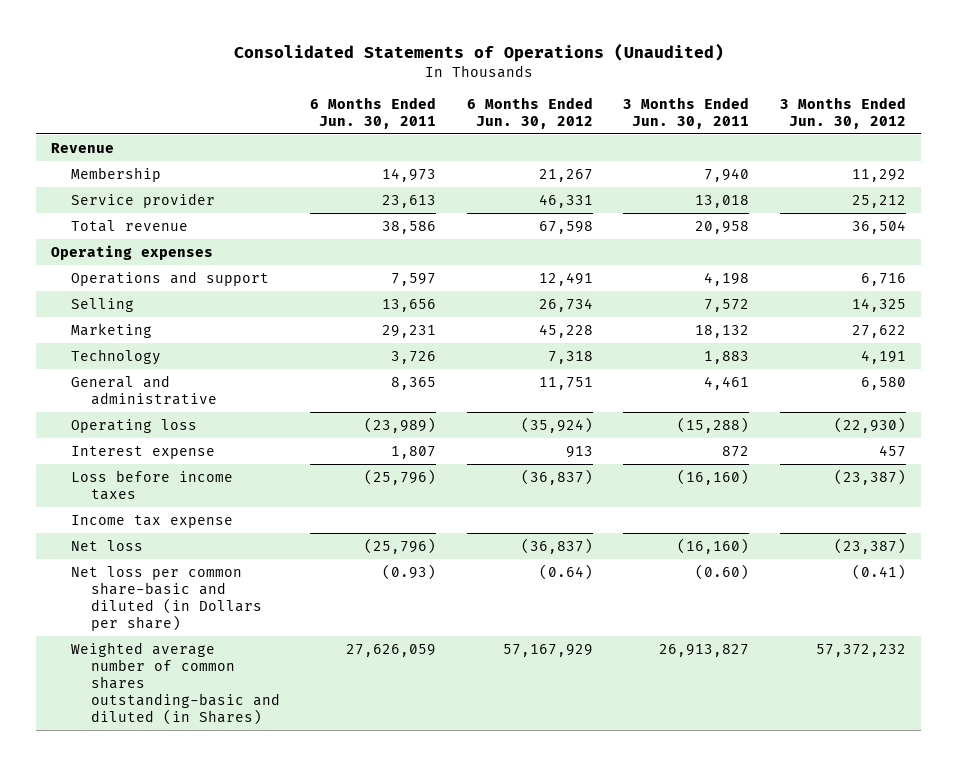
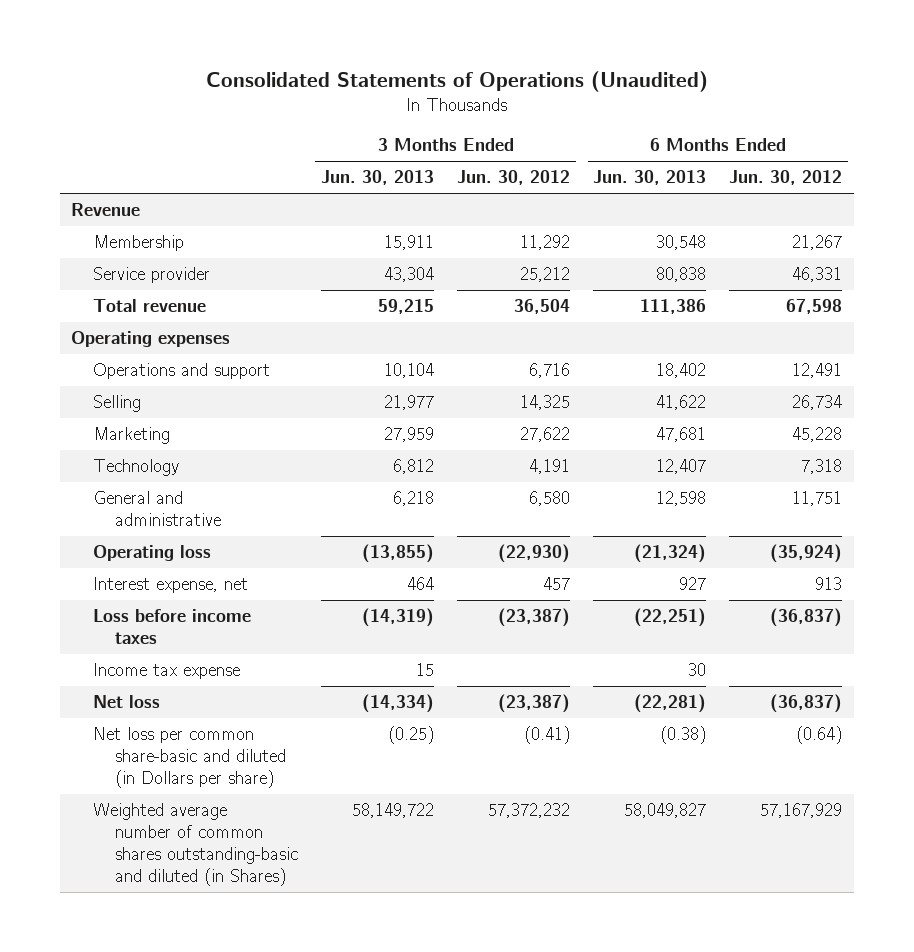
[310,96,437,129] 6 Months Ended Jun. 30, 2011 -> none
[623,96,750,129] 3 Months Ended Jun. 30, 2011 -> none
none -> [321,170,435,186] Jun. 30, 2013
none -> [593,170,707,186] Jun. 30, 2013
[71,445,216,459] Interest expense -> [93,577,249,594] Interest expense, net

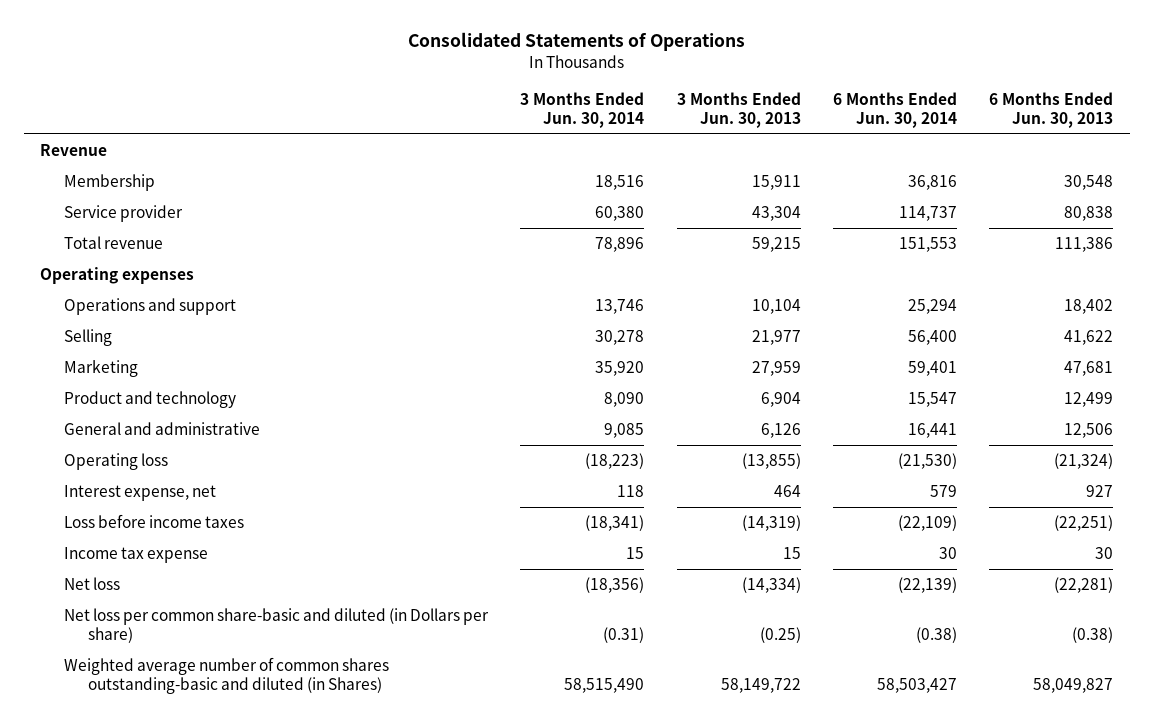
[205,71,708,93] Consolidated Statements of Operations (Unaudited) -> [407,32,745,52] Consolidated Statements of Operations
[457,170,571,186] Jun. 30, 2012 -> none
[729,170,843,186] Jun. 30, 2012 -> none
none -> [520,91,645,128] 3 Months Ended Jun. 30, 2014
none -> [833,91,958,128] 6 Months Ended Jun. 30, 2014
[93,459,180,477] Technology -> none
none -> [63,391,236,409] Product and technology
[393,491,435,507] 6,218 -> [760,423,801,439] 6,126
[656,491,707,507] 12,598 -> [1064,423,1114,439] 12,506

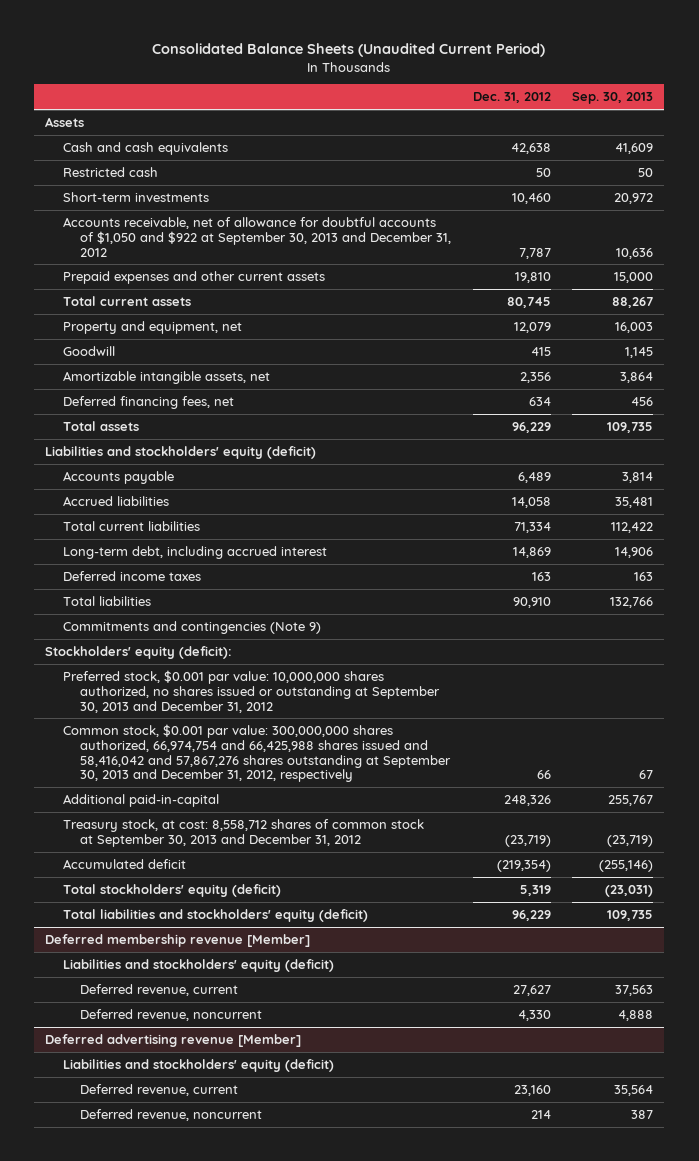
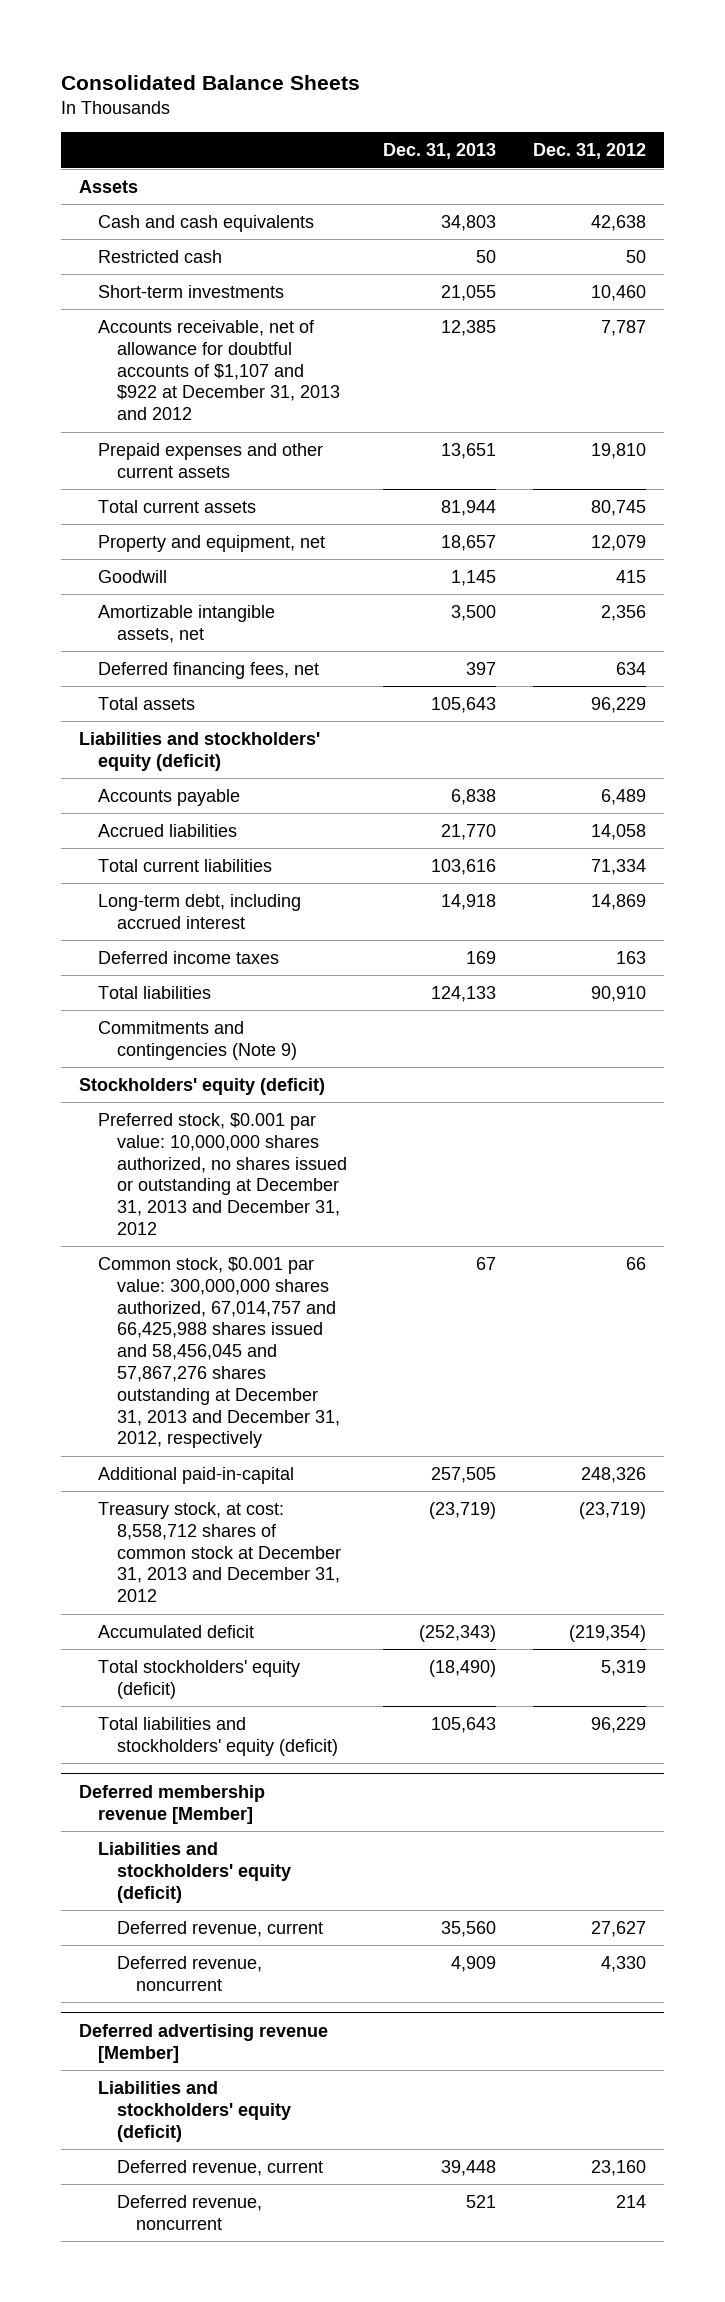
[152,43,546,58] Consolidated Balance Sheets (Unaudited Current Period) -> [61,74,361,90] Consolidated Balance Sheets
[572,92,654,105] Sep. 30, 2013 -> none
none -> [383,143,497,160] Dec. 31, 2013
[62,216,451,257] Accounts receivable, net of allowance for doubtful accounts of $1,050 and $922 at September 30, 2013 and December 31, 2012 -> [98,319,341,421] Accounts receivable, net of allowance for doubtful accounts of $1,107 and $922 at December 31, 2013 and 2012
[45,645,233,659] Stockholders' equity (deficit): -> [79,1077,326,1095] Stockholders' equity (deficit)
[62,669,440,713] Preferred stock, $0.001 par value: 10,000,000 shares authorized, no shares issued or outstanding at September 30, 2013 and December 31, 2012 -> [98,1112,348,1235] Preferred stock, $0.001 par value: 10,000,000 shares authorized, no shares issued or outstanding at December 31, 2013 and December 31, 2012
[62,723,451,783] Common stock, $0.001 par value: 300,000,000 shares authorized, 66,974,754 and 66,425,988 shares issued and 58,416,042 and 57,867,276 shares outstanding at September 30, 2013 and December 31, 2012, respectively -> [98,1256,341,1449] Common stock, $0.001 par value: 300,000,000 shares authorized, 67,014,757 and 66,425,988 shares issued and 58,456,045 and 57,867,276 shares outstanding at December 31, 2013 and December 31, 2012, respectively
[62,818,424,847] Treasury stock, at cost: 8,558,712 shares of common stock at September 30, 2013 and December 31, 2012 -> [98,1501,342,1603] Treasury stock, at cost: 8,558,712 shares of common stock at December 31, 2013 and December 31, 2012

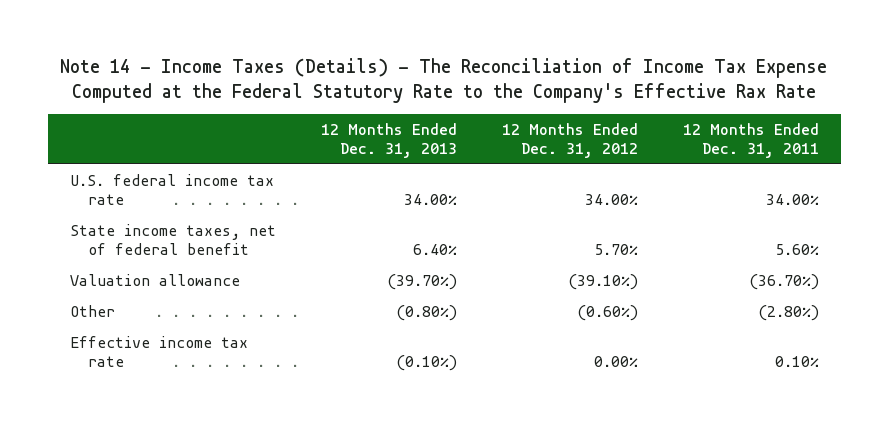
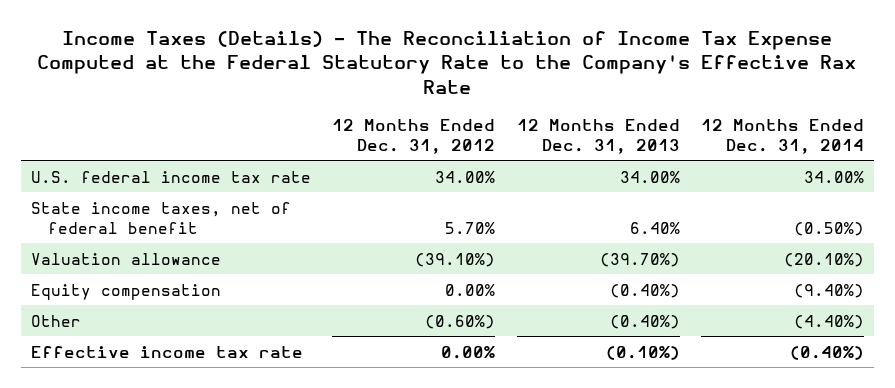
[60,57,828,103] Note 14 - Income Taxes (Details) - The Reconciliation of Income Tax Expense Computed at the Federal Statutory Rate to the Company's Effective Rax Rate -> [37,30,857,94] Income Taxes (Details) - The Reconciliation of Income Tax Expense Computed at the Federal Statutory Rate to the Company's Effective Rax Rate
[682,122,819,158] 12 Months Ended Dec. 31, 2011 -> none
none -> [700,118,864,154] 12 Months Ended Dec. 31, 2014
none -> [31,283,222,300] Equity compensation
[396,304,458,321] (0.80%) -> [609,314,680,329] (0.40%)

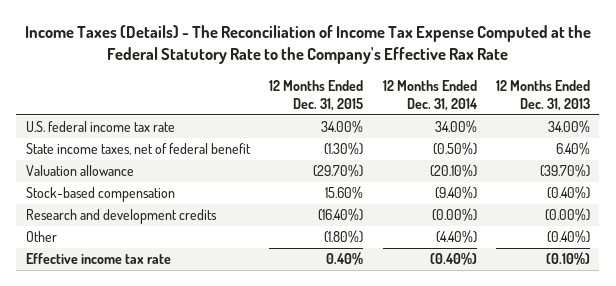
[332,118,496,154] 12 Months Ended Dec. 31, 2012 -> none
none -> [269,79,364,112] 12 Months Ended Dec. 31, 2015
[31,283,222,300] Equity compensation -> [25,187,175,203] Stock-based compensation
none -> [25,209,217,225] Research and development credits

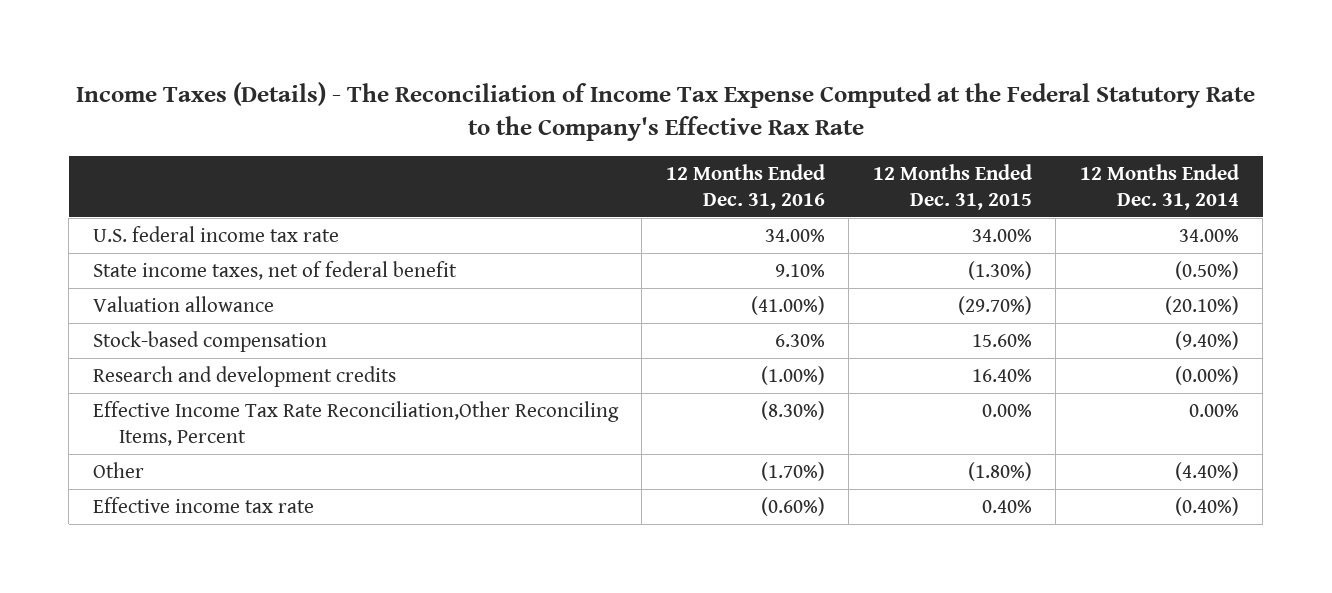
[495,79,590,112] 12 Months Ended Dec. 31, 2013 -> none
none -> [665,163,825,211] 12 Months Ended Dec. 31, 2016
[318,208,364,222] (16.40%) -> [971,368,1032,382] 16.40%
none -> [92,400,619,447] Effective Income Tax Rate Reconciliation,Other Reconciling Items, Percent

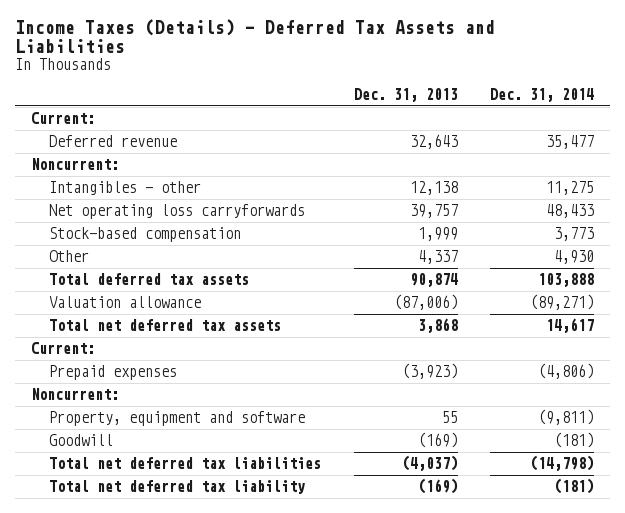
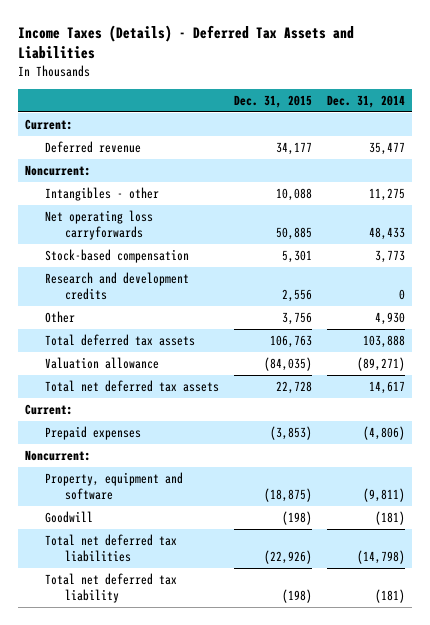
[353,87,458,102] Dec. 31, 2013 -> none
none -> [233,94,312,108] Dec. 31, 2015
none -> [45,272,190,300] Research and development credits

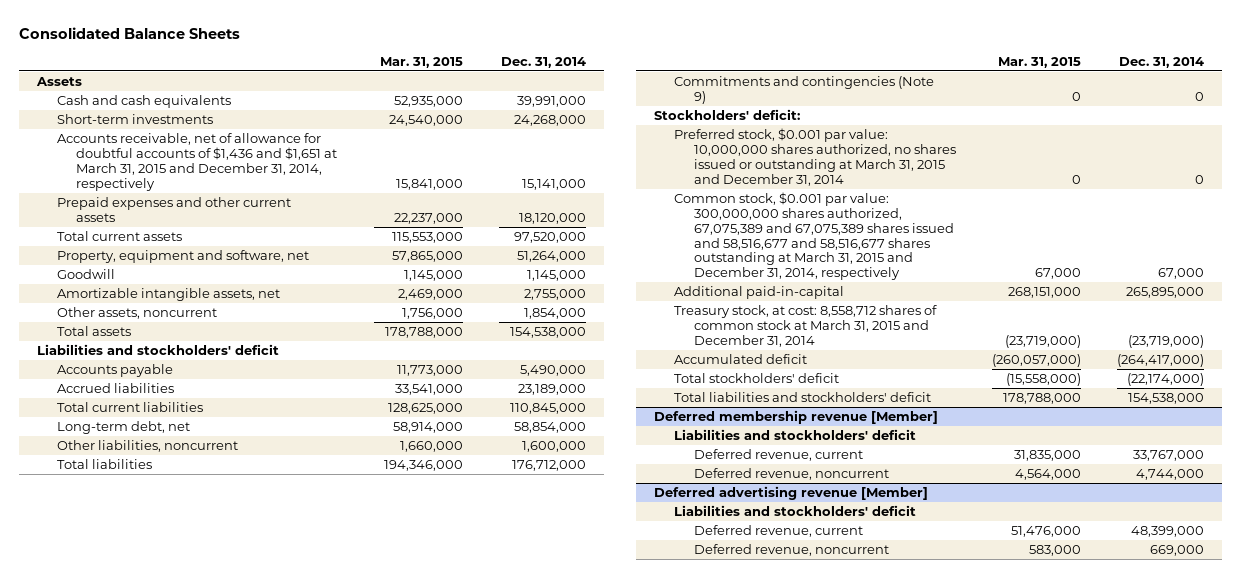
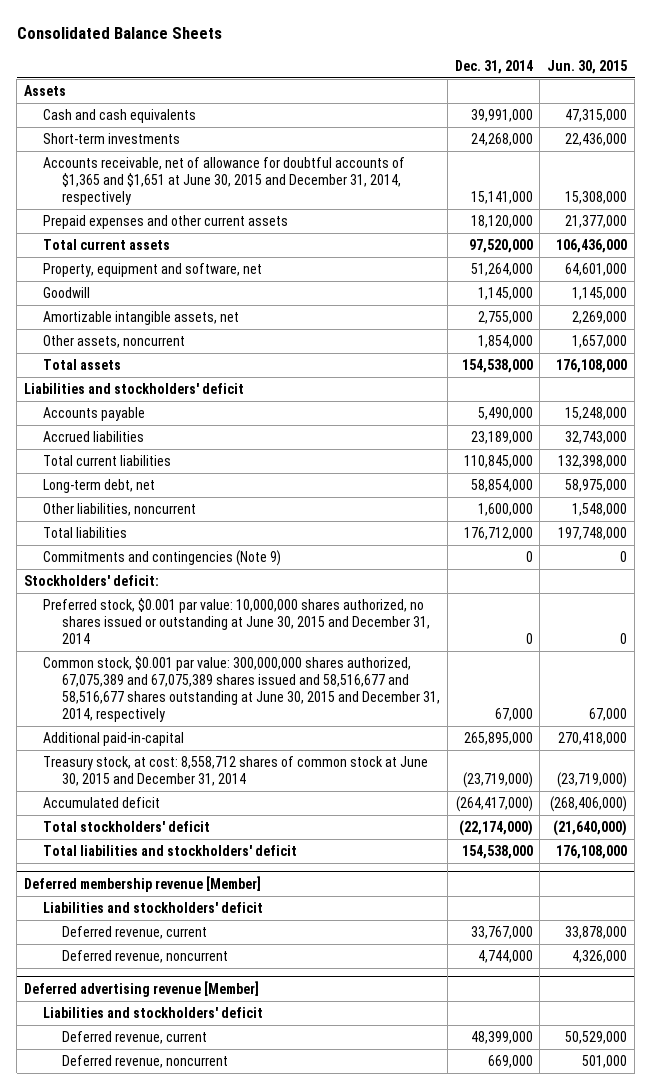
[380,56,464,68] Mar. 31, 2015 -> none
none -> [547,59,628,74] Jun. 30, 2015
[56,133,338,191] Accounts receivable, net of allowance for doubtful accounts of $1,436 and $1,651 at March 31, 2015 and December 31, 2014, respectively -> [43,157,406,205] Accounts receivable, net of allowance for doubtful accounts of $1,365 and $1,651 at June 30, 2015 and December 31, 2014, respectively
[673,128,956,186] Preferred stock, $0.001 par value: 10,000,000 shares authorized, no shares issued or outstanding at March 31, 2015 and December 31, 2014 -> [43,598,430,644] Preferred stock, $0.001 par value: 10,000,000 shares authorized, no shares issued or outstanding at June 30, 2015 and December 31, 2014
[673,192,954,281] Common stock, $0.001 par value: 300,000,000 shares authorized, 67,075,389 and 67,075,389 shares issued and 58,516,677 and 58,516,677 shares outstanding at March 31, 2015 and December 31, 2014, respectively -> [43,656,440,722] Common stock, $0.001 par value: 300,000,000 shares authorized, 67,075,389 and 67,075,389 shares issued and 58,516,677 and 58,516,677 shares outstanding at June 30, 2015 and December 31, 2014, respectively
[673,305,937,347] Treasury stock, at cost: 8,558,712 shares of common stock at March 31, 2015 and December 31, 2014 -> [43,756,429,787] Treasury stock, at cost: 8,558,712 shares of common stock at June 30, 2015 and December 31, 2014

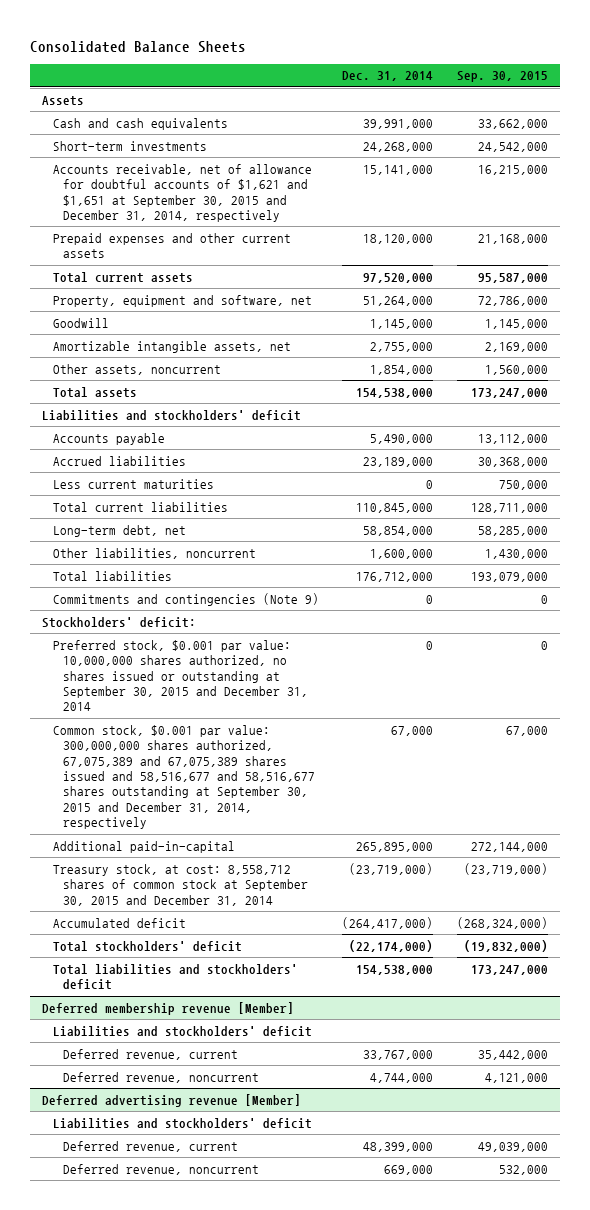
[547,59,628,74] Jun. 30, 2015 -> none
none -> [456,71,548,83] Sep. 30, 2015
[43,157,406,205] Accounts receivable, net of allowance for doubtful accounts of $1,365 and $1,651 at June 30, 2015 and December 31, 2014, respectively -> [52,163,312,223] Accounts receivable, net of allowance for doubtful accounts of $1,621 and $1,651 at September 30, 2015 and December 31, 2014, respectively
none -> [52,478,214,489] Less current maturities
[43,598,430,644] Preferred stock, $0.001 par value: 10,000,000 shares authorized, no shares issued or outstanding at June 30, 2015 and December 31, 2014 -> [52,639,309,712] Preferred stock, $0.001 par value: 10,000,000 shares authorized, no shares issued or outstanding at September 30, 2015 and December 31, 2014
[43,656,440,722] Common stock, $0.001 par value: 300,000,000 shares authorized, 67,075,389 and 67,075,389 shares issued and 58,516,677 and 58,516,677 shares outstanding at June 30, 2015 and December 31, 2014, respectively -> [52,724,316,830] Common stock, $0.001 par value: 300,000,000 shares authorized, 67,075,389 and 67,075,389 shares issued and 58,516,677 and 58,516,677 shares outstanding at September 30, 2015 and December 31, 2014, respectively
[43,756,429,787] Treasury stock, at cost: 8,558,712 shares of common stock at June 30, 2015 and December 31, 2014 -> [52,863,309,906] Treasury stock, at cost: 8,558,712 shares of common stock at September 30, 2015 and December 31, 2014

